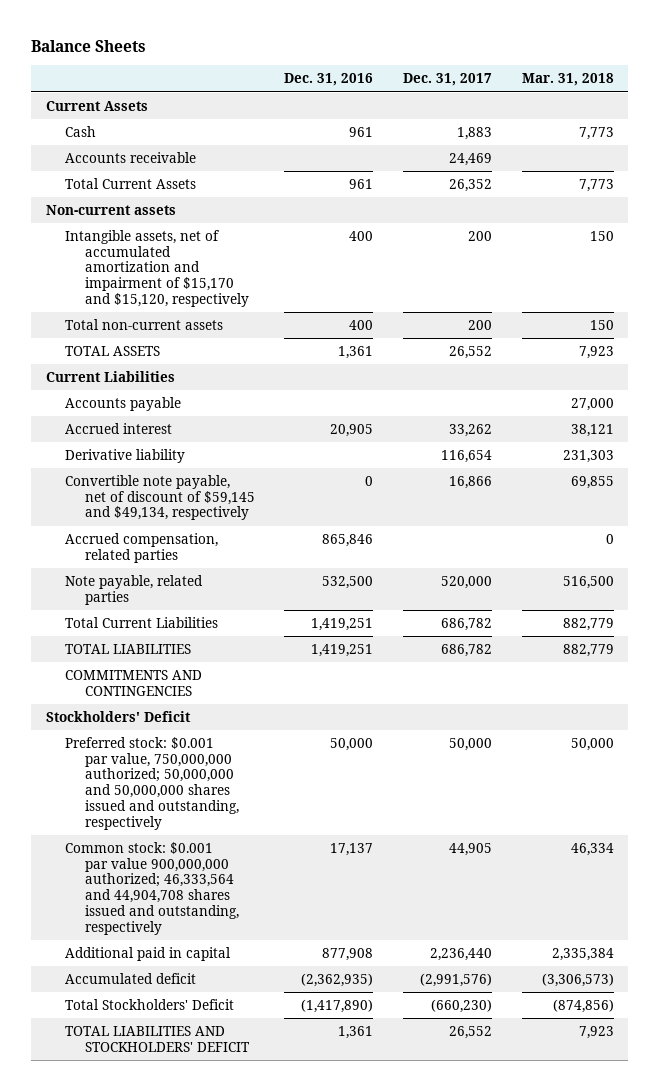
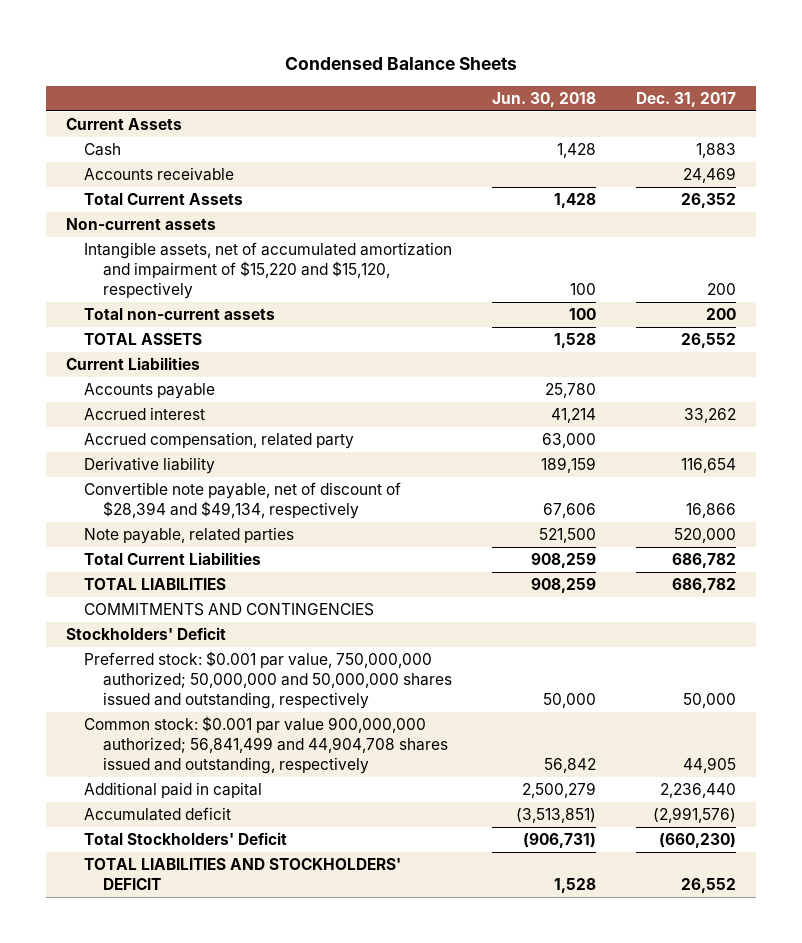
[30,39,146,52] Balance Sheets -> [284,57,517,71] Condensed Balance Sheets
[284,73,374,87] Dec. 31, 2016 -> none
[521,73,614,87] Mar. 31, 2018 -> none
none -> [492,91,597,107] Jun. 30, 2018
[65,230,249,307] Intangible assets, net of accumulated amortization and impairment of $15,170 and $15,120, respectively -> [84,242,453,299] Intangible assets, net of accumulated amortization and impairment of $15,220 and $15,120, respectively
none -> [84,432,355,450] Accrued compensation, related party
[65,533,219,563] Accrued compensation, related parties -> none
[65,475,255,521] Convertible note payable, net of discount of $59,145 and $49,134, respectively -> [84,482,402,519] Convertible note payable, net of discount of $28,394 and $49,134, respectively
[65,842,239,935] Common stock: $0.001 par value 900,000,000 authorized; 46,333,564 and 44,904,708 shares issued and outstanding, respectively -> [84,716,448,774] Common stock: $0.001 par value 900,000,000 authorized; 56,841,499 and 44,904,708 shares issued and outstanding, respectively

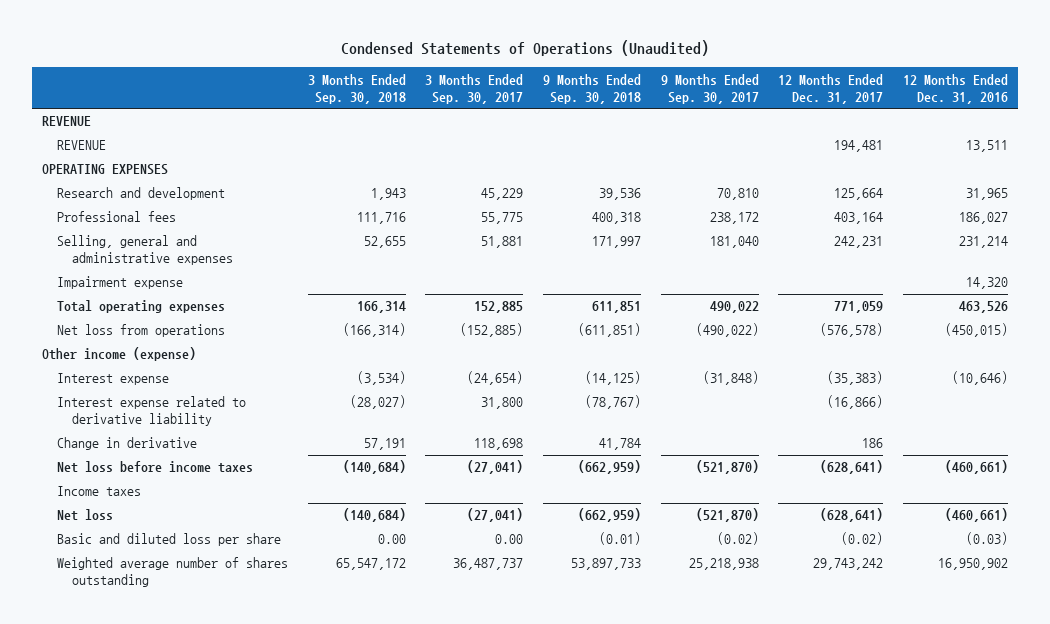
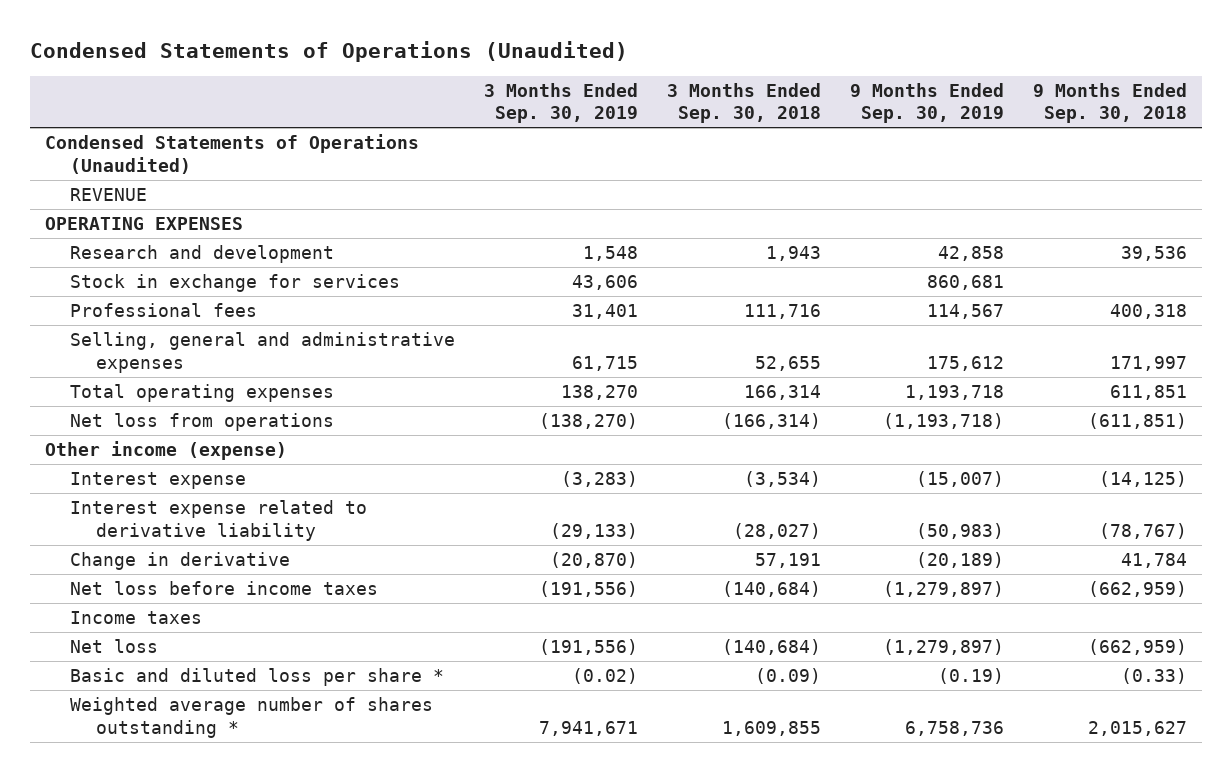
[425,73,524,104] 3 Months Ended Sep. 30, 2017 -> none
[660,73,759,104] 9 Months Ended Sep. 30, 2017 -> none
[778,73,884,104] 12 Months Ended Dec. 31, 2017 -> none
[902,73,1008,104] 12 Months Ended Dec. 31, 2016 -> none
none -> [484,82,639,124] 3 Months Ended Sep. 30, 2019
none -> [850,82,1005,124] 9 Months Ended Sep. 30, 2019
[41,116,91,127] REVENUE -> none
none -> [44,134,419,174] Condensed Statements of Operations (Unaudited)
none -> [70,274,401,293] Stock in exchange for services
[56,276,183,290] Impairment expense -> none
[56,533,281,547] Basic and diluted loss per share -> [70,668,445,687] Basic and diluted loss per share *
[377,534,406,545] 0.00 -> [755,668,822,685] (0.09)
[598,532,641,546] (0.01) -> [1121,668,1188,685] (0.33)
[56,557,288,588] Weighted average number of shares outstanding -> [70,697,434,738] Weighted average number of shares outstanding *
[335,558,406,571] 65,547,172 -> [722,720,822,736] 1,609,855
[570,558,641,571] 53,897,733 -> [1088,720,1188,736] 2,015,627

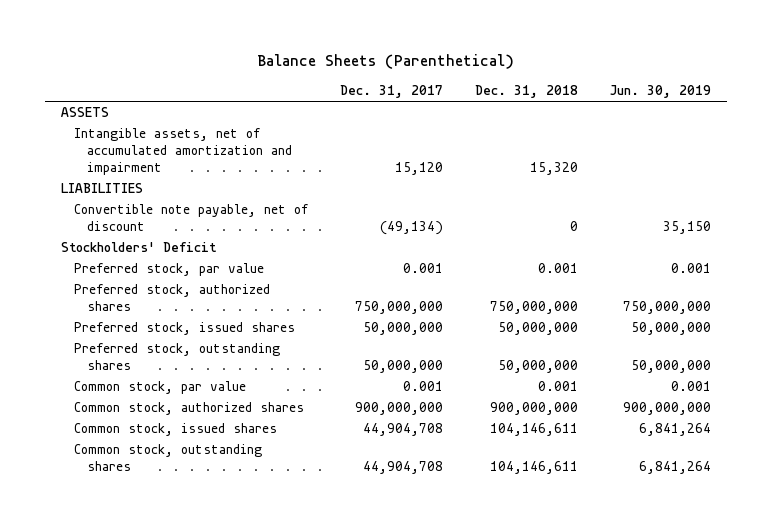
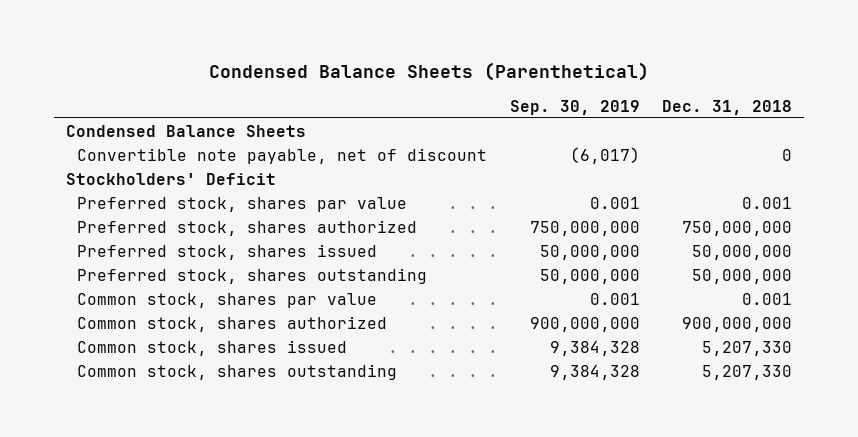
[256,54,514,70] Balance Sheets (Parenthetical) -> [209,62,650,82] Condensed Balance Sheets (Parenthetical)
[340,85,444,99] Dec. 31, 2017 -> none
[609,85,711,99] Jun. 30, 2019 -> none
none -> [509,99,640,115] Sep. 30, 2019
[60,107,109,118] ASSETS -> none
[74,128,293,175] Intangible assets, net of accumulated amortization and impairment -> none
[60,183,143,194] LIABILITIES -> none
none -> [65,124,306,137] Condensed Balance Sheets
[74,263,265,277] Preferred stock, par value -> [76,196,407,212] Preferred stock, shares par value
[74,284,271,312] Preferred stock, authorized shares -> [76,219,417,236] Preferred stock, shares authorized
[74,322,296,336] Preferred stock, issued shares -> [76,243,377,260] Preferred stock, shares issued
[74,343,281,371] Preferred stock, outstanding shares -> [76,267,427,284] Preferred stock, shares outstanding
[74,381,247,395] Common stock, par value -> [76,292,377,308] Common stock, shares par value
[74,402,305,416] Common stock, authorized shares -> [76,315,387,332] Common stock, shares authorized
[74,423,278,437] Common stock, issued shares -> [76,339,347,356] Common stock, shares issued
[490,423,579,437] 104,146,611 -> [702,340,793,356] 5,207,330
[74,444,263,472] Common stock, outstanding shares -> [76,363,397,380] Common stock, shares outstanding
[490,461,579,475] 104,146,611 -> [702,364,793,380] 5,207,330

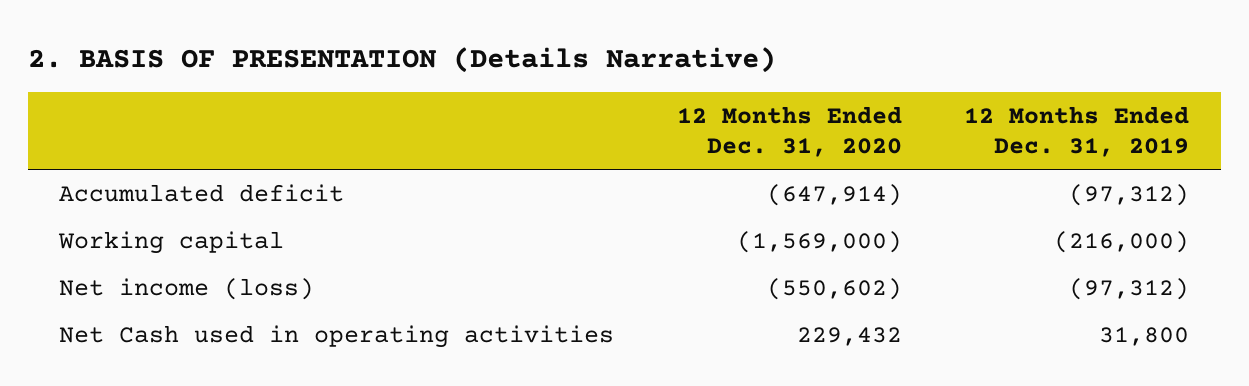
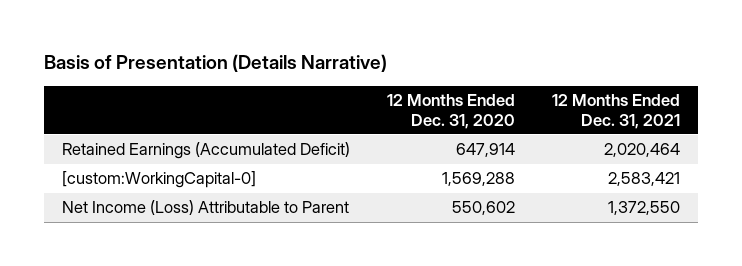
[28,47,777,74] 2. BASIS OF PRESENTATION (Details Narrative) -> [43,54,387,73] Basis of Presentation (Details Narrative)
[964,105,1190,158] 12 Months Ended Dec. 31, 2019 -> none
none -> [551,93,680,129] 12 Months Ended Dec. 31, 2021
[58,230,285,254] Working capital -> none
[59,324,615,348] Net Cash used in operating activities -> none
[59,183,345,202] Accumulated deficit -> [62,142,351,160] Retained Earnings (Accumulated Deficit)
[766,183,902,206] (647,914) -> [455,143,515,158] 647,914
none -> [62,171,257,189] [custom:WorkingCapital-0]
[59,277,315,300] Net income (loss) -> [62,200,350,216] Net Income (Loss) Attributable to Parent
[766,277,902,300] (550,602) -> [451,201,515,216] 550,602

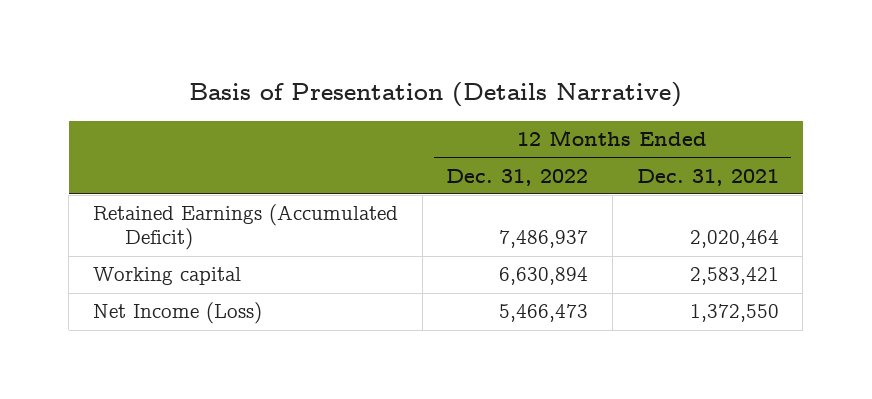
[386,93,515,129] 12 Months Ended Dec. 31, 2020 -> none
none -> [446,168,589,186] Dec. 31, 2022
[62,171,257,189] [custom:WorkingCapital-0] -> [92,267,241,286] Working capital
[62,200,350,216] Net Income (Loss) Attributable to Parent -> [92,302,262,325] Net Income (Loss)

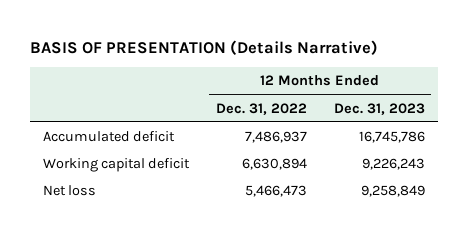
[188,82,682,108] Basis of Presentation (Details Narrative) -> [30,39,379,55] BASIS OF PRESENTATION (Details Narrative)
[636,168,779,186] Dec. 31, 2021 -> none
none -> [333,102,425,115] Dec. 31, 2023
[92,204,398,251] Retained Earnings (Accumulated Deficit) -> [43,131,176,143] Accumulated deficit
[92,267,241,286] Working capital -> [43,158,191,173] Working capital deficit
[92,302,262,325] Net Income (Loss) -> [43,185,97,197] Net loss

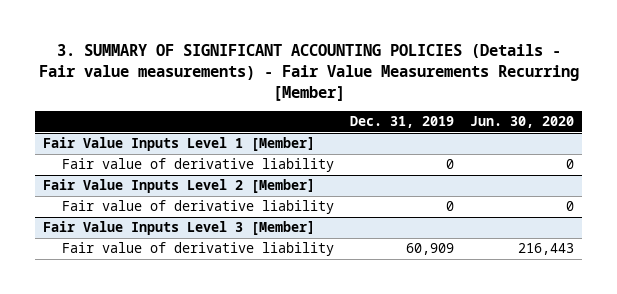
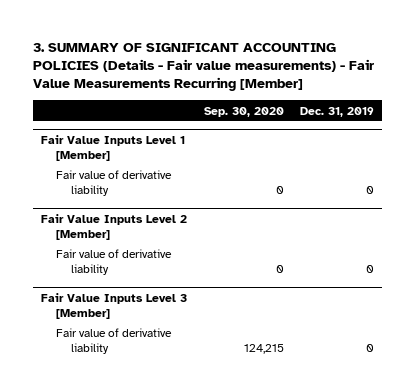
[470,116,575,129] Jun. 30, 2020 -> none
none -> [203,106,284,117] Sep. 30, 2020
[406,243,455,256] 60,909 -> [366,344,375,353] 0

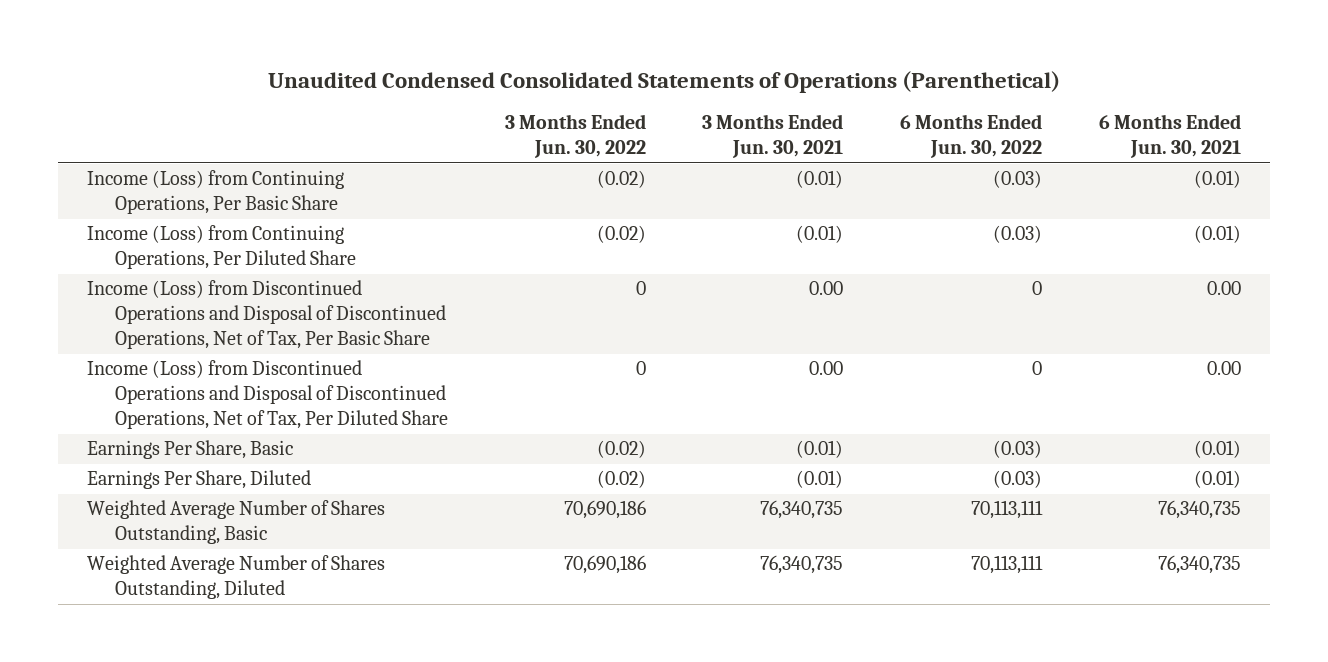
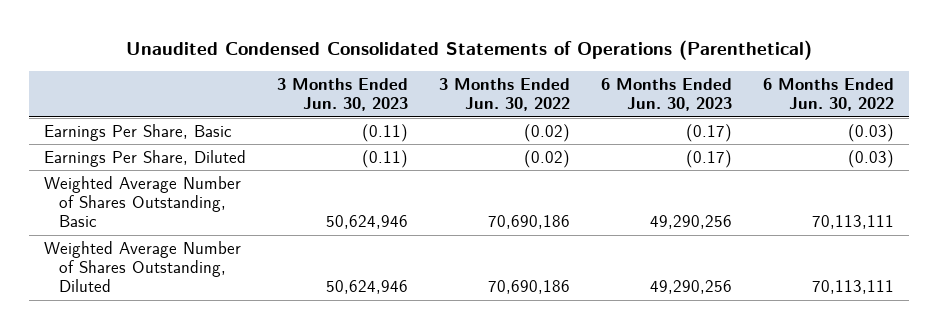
[702,114,844,159] 3 Months Ended Jun. 30, 2021 -> none
[1099,114,1242,159] 6 Months Ended Jun. 30, 2021 -> none
none -> [277,78,409,112] 3 Months Ended Jun. 30, 2023
none -> [601,78,733,112] 6 Months Ended Jun. 30, 2023
[86,170,344,215] Income (Loss) from Continuing Operations, Per Basic Share -> none
[86,225,356,270] Income (Loss) from Continuing Operations, Per Diluted Share -> none
[86,280,446,350] Income (Loss) from Discontinued Operations and Disposal of Discontinued Operations, Net of Tax, Per Basic Share -> none
[86,360,448,430] Income (Loss) from Discontinued Operations and Disposal of Discontinued Operations, Net of Tax, Per Diluted Share -> none

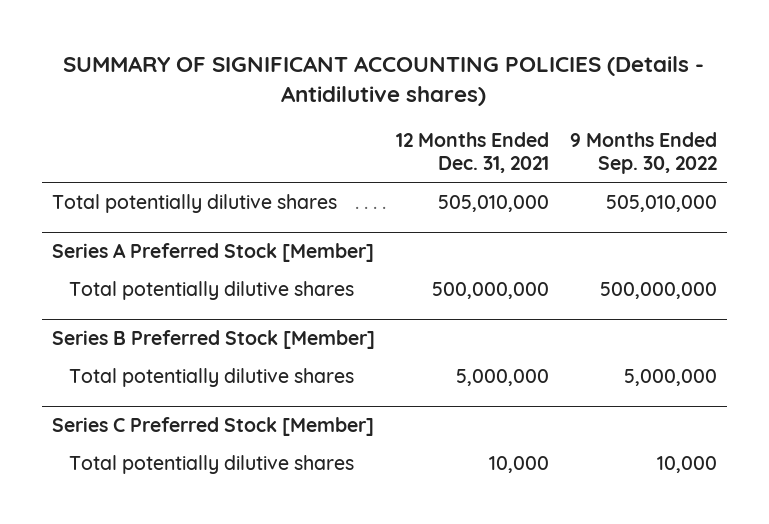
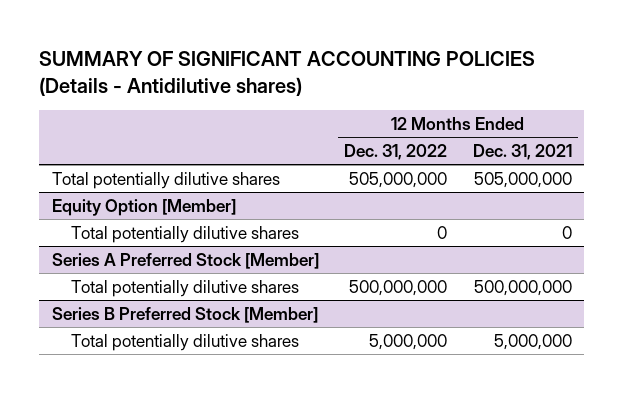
[569,132,717,175] 9 Months Ended Sep. 30, 2022 -> none
none -> [344,144,448,161] Dec. 31, 2022
[437,194,549,212] 505,010,000 -> [473,171,572,188] 505,000,000
none -> [52,198,237,216] Equity Option [Member]
none -> [71,225,300,243] Total potentially dilutive shares
[52,417,375,437] Series C Preferred Stock [Member] -> none
[69,454,355,474] Total potentially dilutive shares -> none

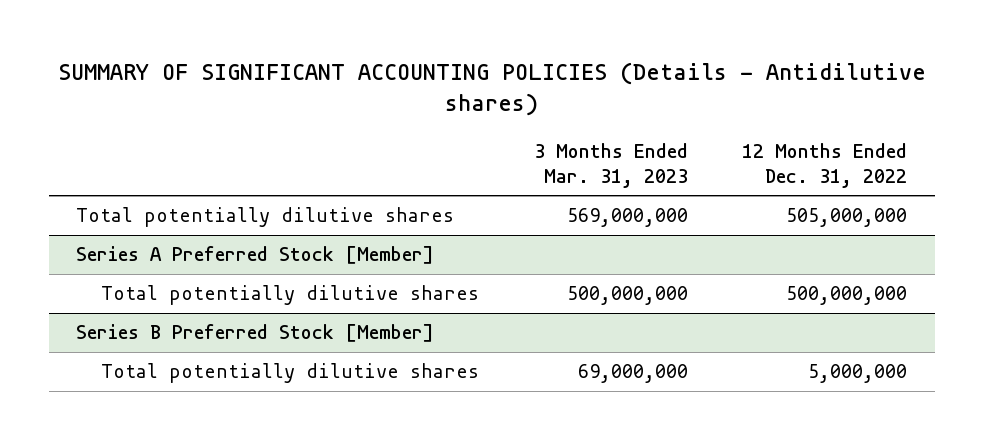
[472,144,572,161] Dec. 31, 2021 -> none
none -> [533,142,688,188] 3 Months Ended Mar. 31, 2023
[52,198,237,216] Equity Option [Member] -> none
[71,225,300,243] Total potentially dilutive shares -> none

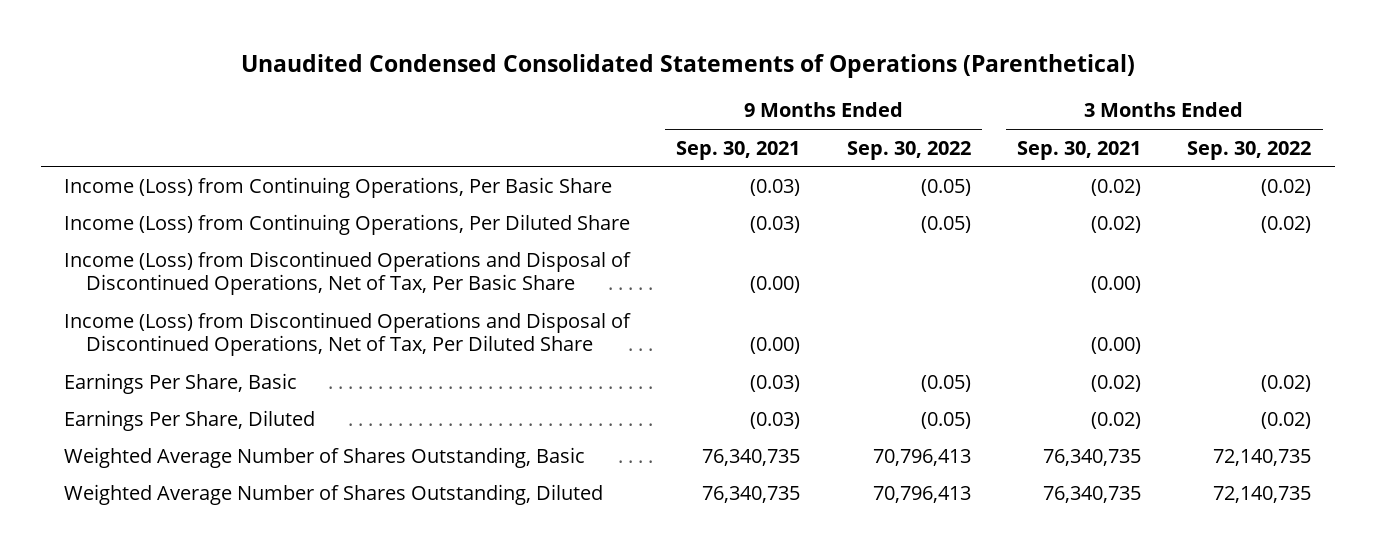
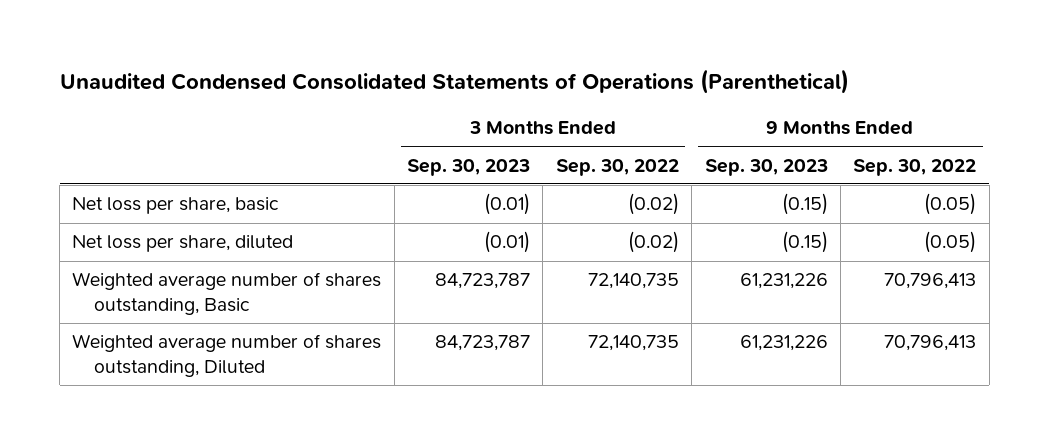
[676,140,801,160] Sep. 30, 2021 -> none
[1017,140,1142,160] Sep. 30, 2021 -> none
none -> [407,158,531,176] Sep. 30, 2023
none -> [704,158,828,176] Sep. 30, 2023
[64,176,613,198] Income (Loss) from Continuing Operations, Per Basic Share -> none
[64,213,631,235] Income (Loss) from Continuing Operations, Per Diluted Share -> none
[64,250,632,295] Income (Loss) from Discontinued Operations and Disposal of Discontinued Operations, Net of Tax, Per Basic Share -> none
[64,311,632,356] Income (Loss) from Discontinued Operations and Disposal of Discontinued Operations, Net of Tax, Per Diluted Share -> none
[64,372,298,394] Earnings Per Share, Basic -> [72,197,280,215] Net loss per share, basic
[64,409,316,431] Earnings Per Share, Diluted -> [72,235,294,253] Net loss per share, diluted
[64,446,586,468] Weighted Average Number of Shares Outstanding, Basic -> [72,272,382,315] Weighted average number of shares outstanding, Basic
[64,483,604,505] Weighted Average Number of Shares Outstanding, Diluted -> [72,334,382,377] Weighted average number of shares outstanding, Diluted

